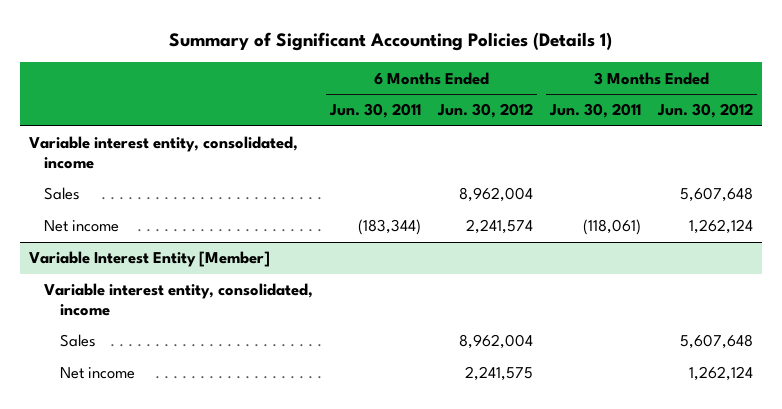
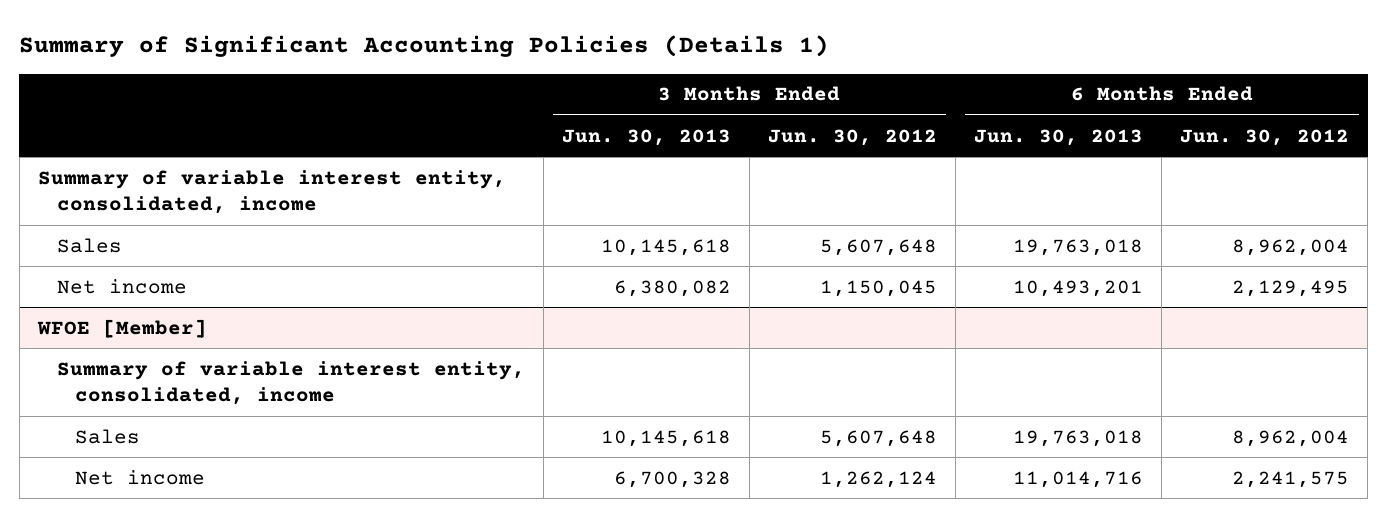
[329,103,422,119] Jun. 30, 2011 -> none
[549,103,642,119] Jun. 30, 2011 -> none
none -> [561,128,731,146] Jun. 30, 2013
none -> [974,128,1144,146] Jun. 30, 2013
[28,136,298,169] Variable interest entity, consolidated, income -> [38,169,507,215] Summary of variable interest entity, consolidated, income
[28,251,270,268] Variable Interest Entity [Member] -> none
[466,219,534,235] 2,241,574 -> [1232,279,1350,297] 2,129,495
[689,219,754,235] 1,262,124 -> [819,279,937,297] 1,150,045
none -> [37,318,208,338] WFOE [Member]
[44,283,314,316] Variable interest entity, consolidated, income -> [56,360,525,406] Summary of variable interest entity, consolidated, income

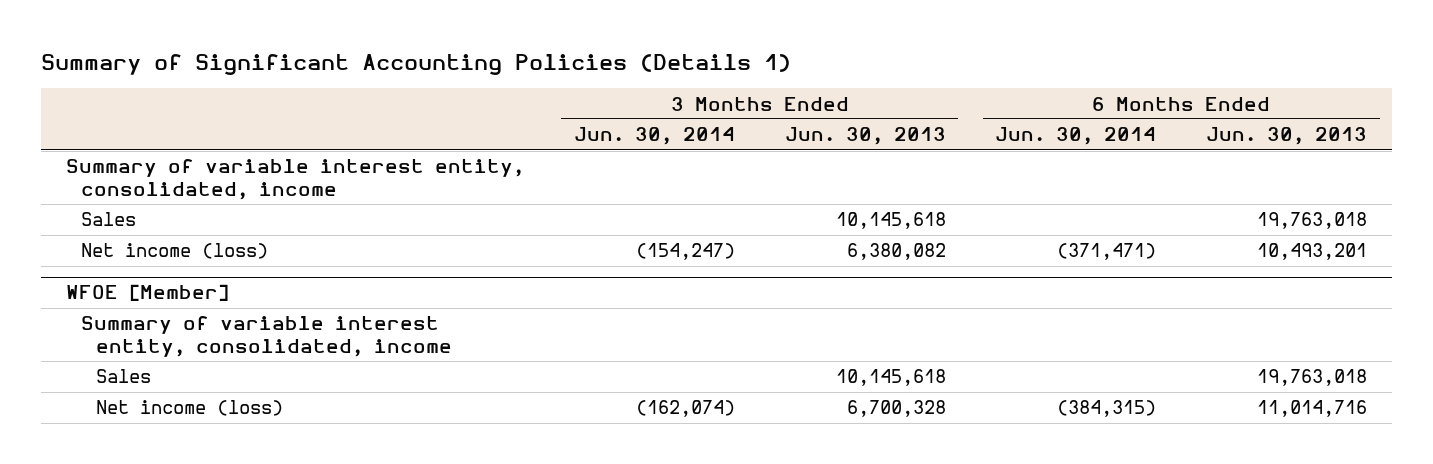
[767,128,937,146] Jun. 30, 2012 -> none
[1180,128,1350,146] Jun. 30, 2012 -> none
none -> [573,127,735,146] Jun. 30, 2014
none -> [995,127,1157,146] Jun. 30, 2014
[56,278,187,294] Net income -> [81,243,269,260] Net income (loss)
[75,469,206,485] Net income -> [96,400,284,417] Net income (loss)

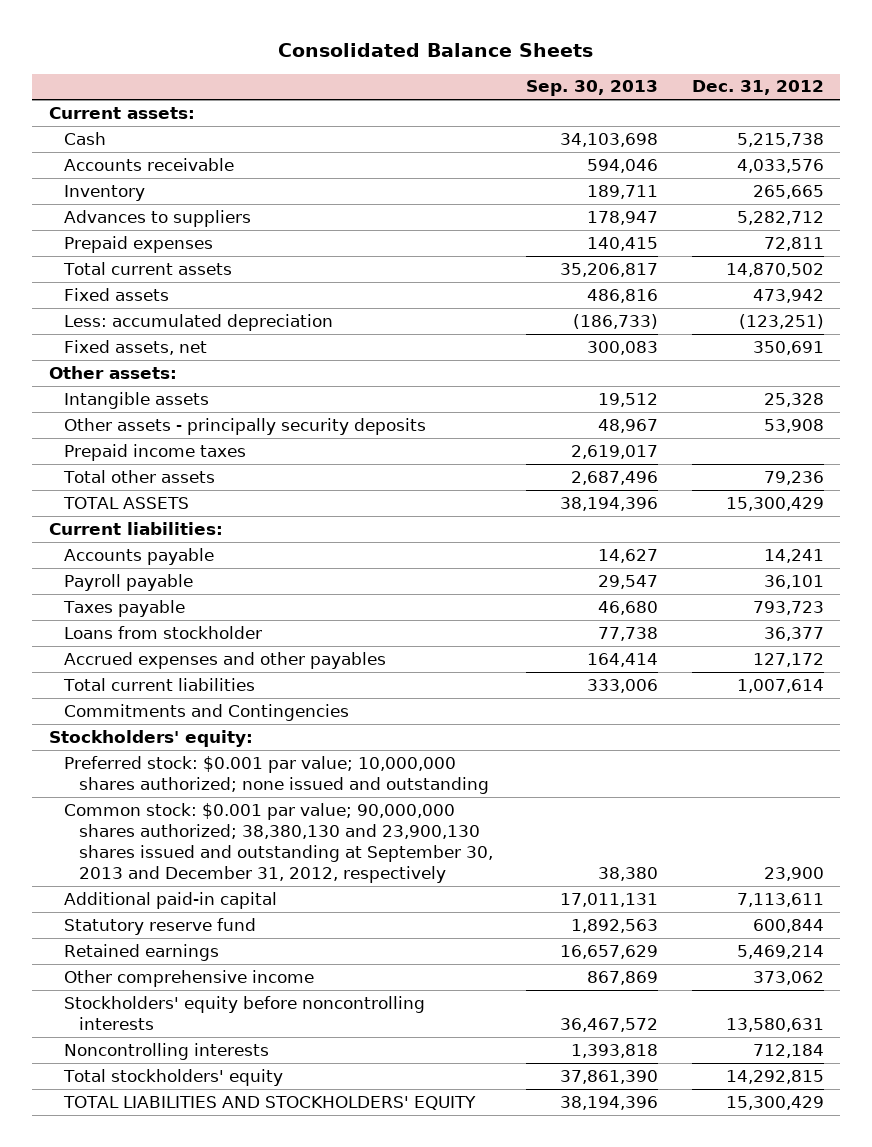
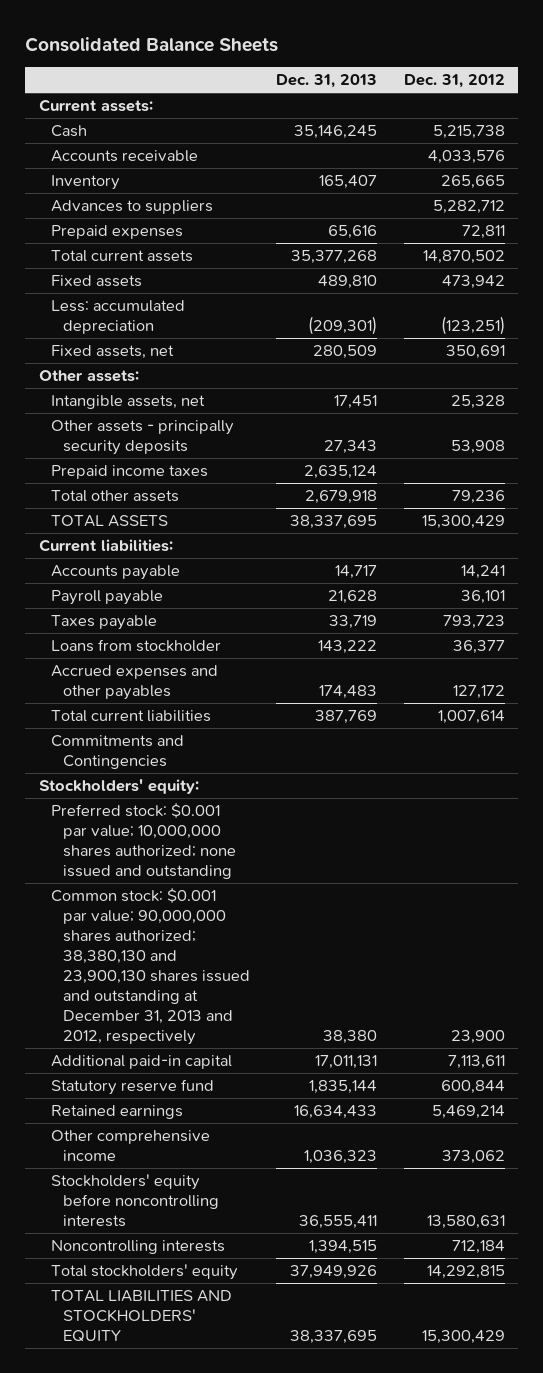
[526,80,659,97] Sep. 30, 2013 -> none
none -> [276,74,378,89] Dec. 31, 2013
[63,391,209,409] Intangible assets -> [50,395,205,410] Intangible assets, net
[63,802,493,883] Common stock: $0.001 par value; 90,000,000 shares authorized; 38,380,130 and 23,900,130 shares issued and outstanding at September 30, 2013 and December 31, 2012, respectively -> [50,888,250,1045] Common stock: $0.001 par value; 90,000,000 shares authorized; 38,380,130 and 23,900,130 shares issued and outstanding at December 31, 2013 and 2012, respectively

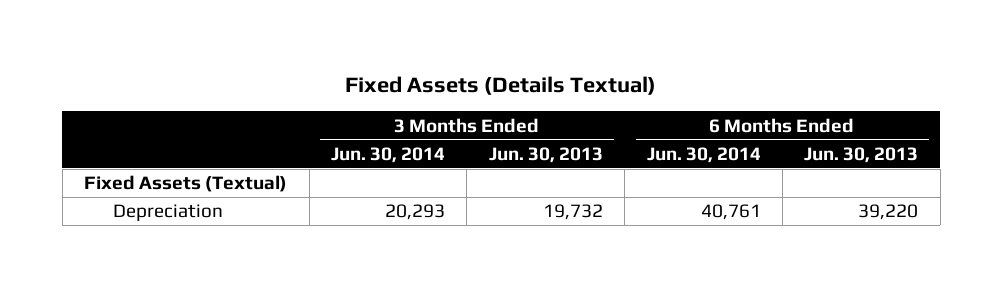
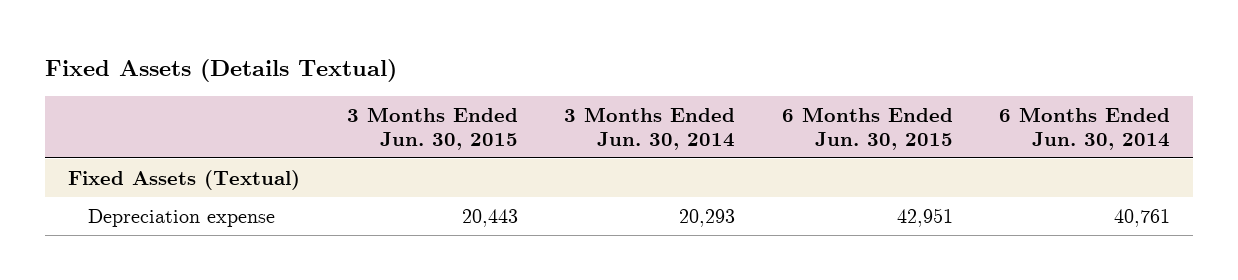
[488,146,603,163] Jun. 30, 2013 -> none
[804,146,919,163] Jun. 30, 2013 -> none
none -> [346,106,518,150] 3 Months Ended Jun. 30, 2015
none -> [781,106,953,150] 6 Months Ended Jun. 30, 2015
[113,204,224,222] Depreciation -> [88,208,276,227] Depreciation expense

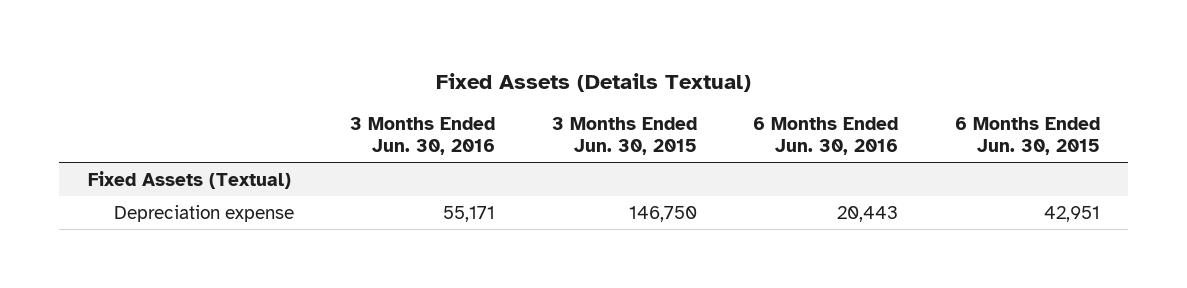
[564,106,736,150] 3 Months Ended Jun. 30, 2014 -> none
[998,106,1170,150] 6 Months Ended Jun. 30, 2014 -> none
none -> [350,117,496,156] 3 Months Ended Jun. 30, 2016
none -> [753,117,899,156] 6 Months Ended Jun. 30, 2016
[461,208,518,227] 20,443 -> [628,205,697,222] 146,750

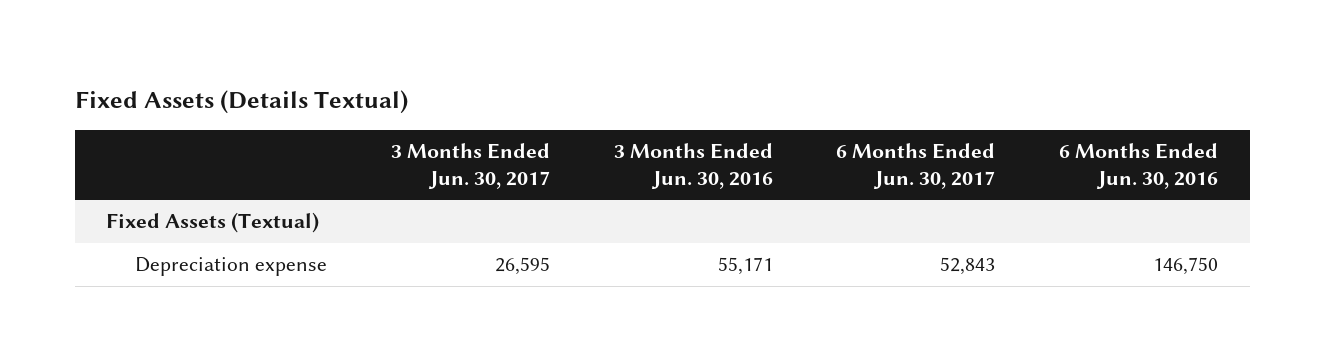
[551,117,697,156] 3 Months Ended Jun. 30, 2015 -> none
[954,117,1100,156] 6 Months Ended Jun. 30, 2015 -> none
none -> [390,143,550,190] 3 Months Ended Jun. 30, 2017
none -> [836,143,996,190] 6 Months Ended Jun. 30, 2017
[837,205,899,222] 20,443 -> [1153,257,1219,276] 146,750

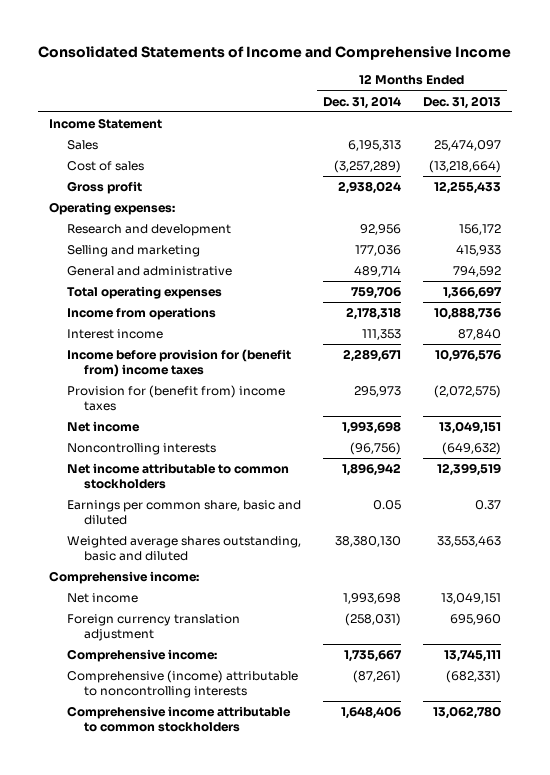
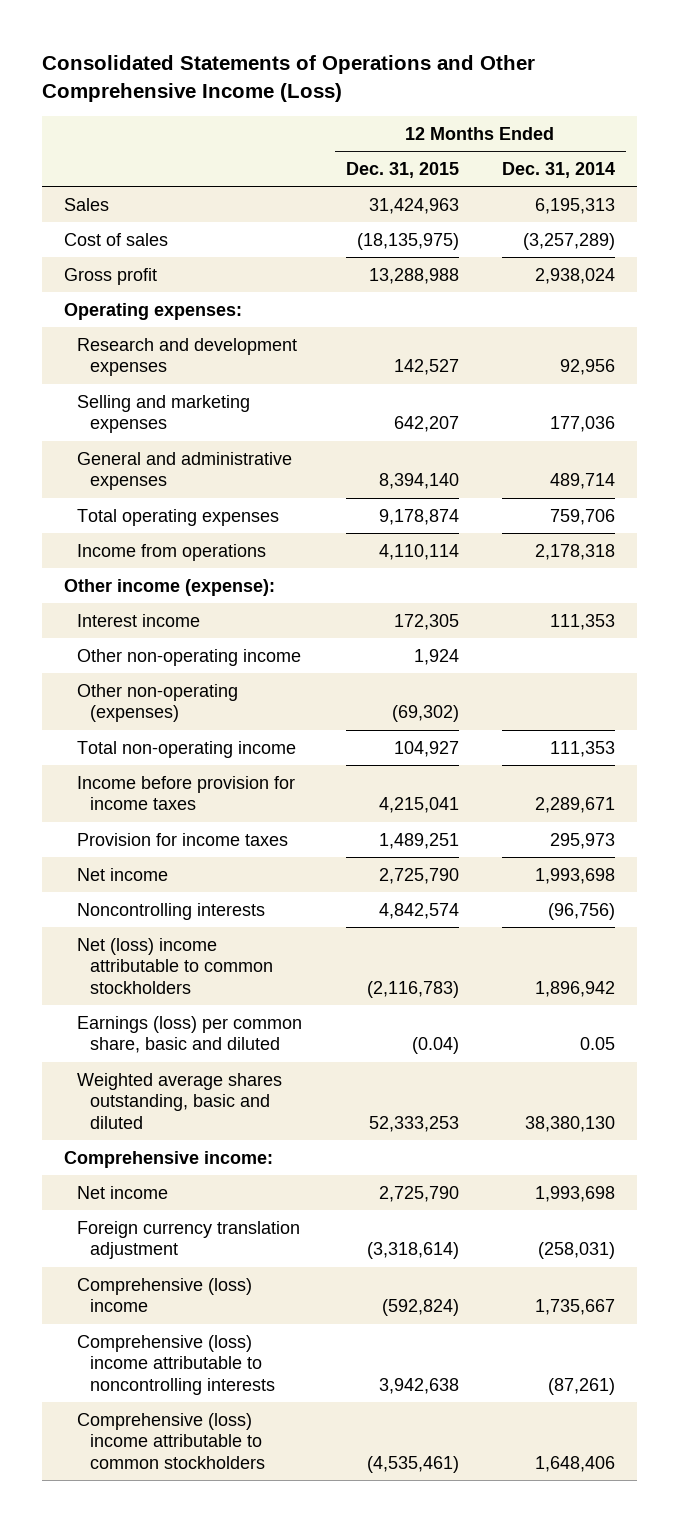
[38,46,512,61] Consolidated Statements of Income and Comprehensive Income -> [42,55,536,102] Consolidated Statements of Operations and Other Comprehensive Income (Loss)
[423,95,502,109] Dec. 31, 2013 -> none
none -> [345,161,459,178] Dec. 31, 2015
[49,118,163,130] Income Statement -> none
[66,224,231,237] Research and development -> [77,337,298,377] Research and development expenses
[66,245,200,258] Selling and marketing -> [77,394,251,434] Selling and marketing expenses
[66,266,232,277] General and administrative -> [77,451,293,491] General and administrative expenses
none -> [64,578,276,596] Other income (expense):
none -> [77,648,302,666] Other non-operating income
none -> [77,683,239,723] Other non-operating (expenses)
none -> [77,740,297,758] Total non-operating income
[66,349,291,378] Income before provision for (benefit from) income taxes -> [77,775,296,811] Income before provision for income taxes
[66,385,285,412] Provision for (benefit from) income taxes -> [77,832,289,846] Provision for income taxes
[66,463,289,490] Net income attributable to common stockholders -> [77,937,274,994] Net (loss) income attributable to common stockholders
[66,500,301,526] Earnings per common share, basic and diluted -> [77,1015,303,1054] Earnings (loss) per common share, basic and diluted
[66,649,217,663] Comprehensive income: -> [77,1277,253,1313] Comprehensive (loss) income
[66,670,298,699] Comprehensive (income) attributable to noncontrolling interests -> [77,1334,276,1395] Comprehensive (loss) income attributable to noncontrolling interests
[66,706,291,733] Comprehensive income attributable to common stockholders -> [77,1412,266,1469] Comprehensive (loss) income attributable to common stockholders

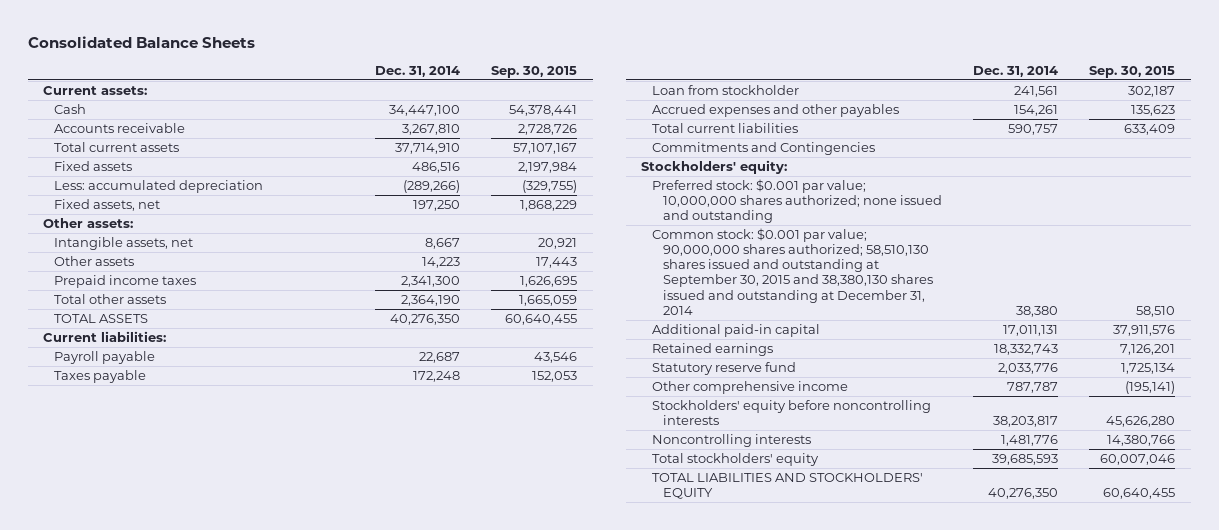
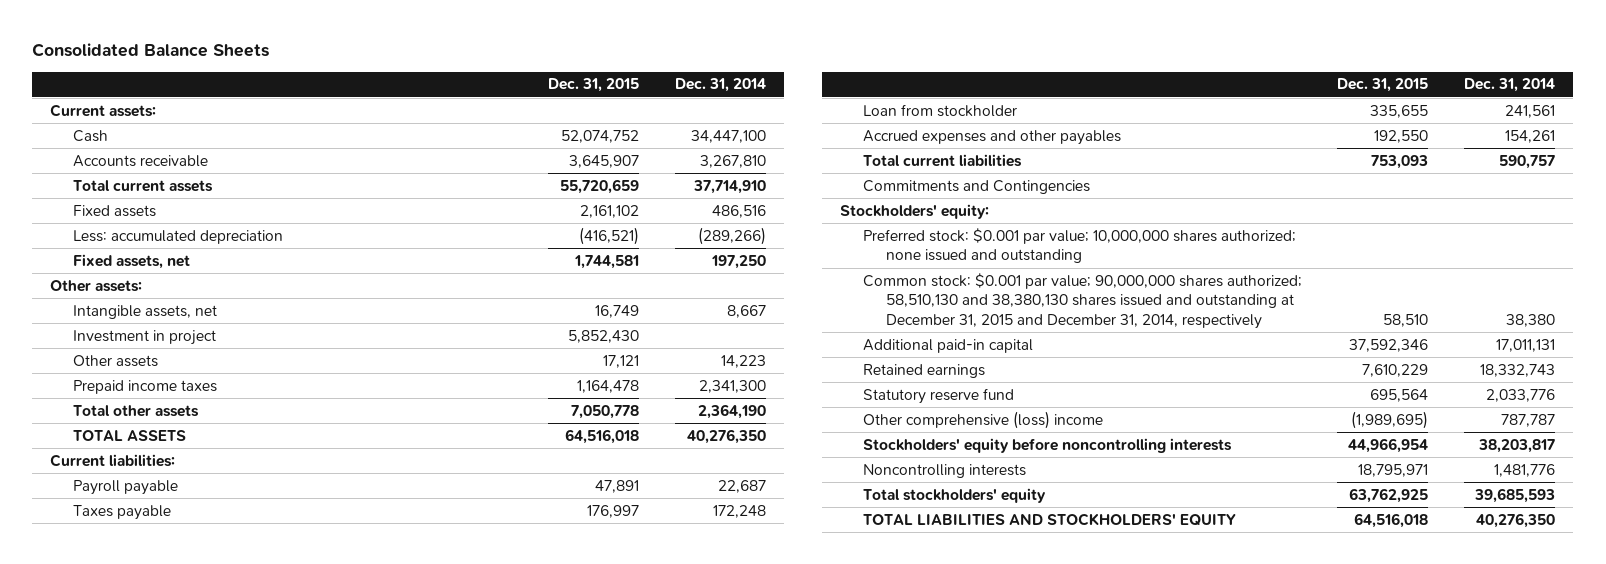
[491,66,578,79] Sep. 30, 2015 -> none
none -> [548,78,640,93] Dec. 31, 2015
none -> [73,329,217,345] Investment in project
[651,228,933,315] Common stock: $0.001 par value; 90,000,000 shares authorized; 58,510,130 shares issued and outstanding at September 30, 2015 and 38,380,130 shares issued and outstanding at December 31, 2014 -> [862,272,1302,329] Common stock: $0.001 par value; 90,000,000 shares authorized; 58,510,130 and 38,380,130 shares issued and outstanding at December 31, 2015 and December 31, 2014, respectively
[651,381,848,395] Other comprehensive income -> [862,410,1103,429] Other comprehensive (loss) income

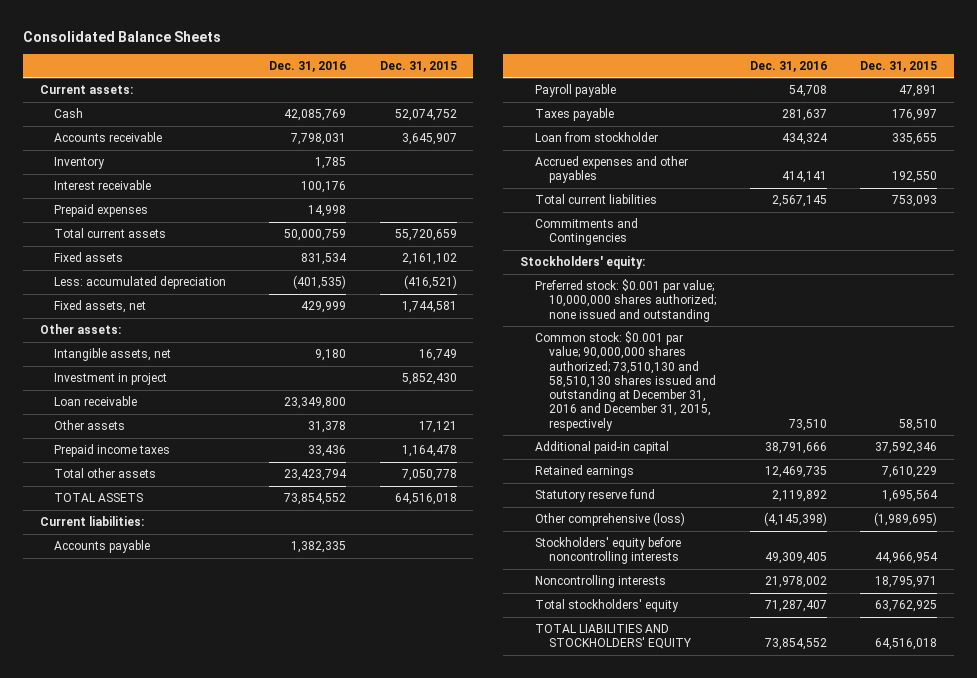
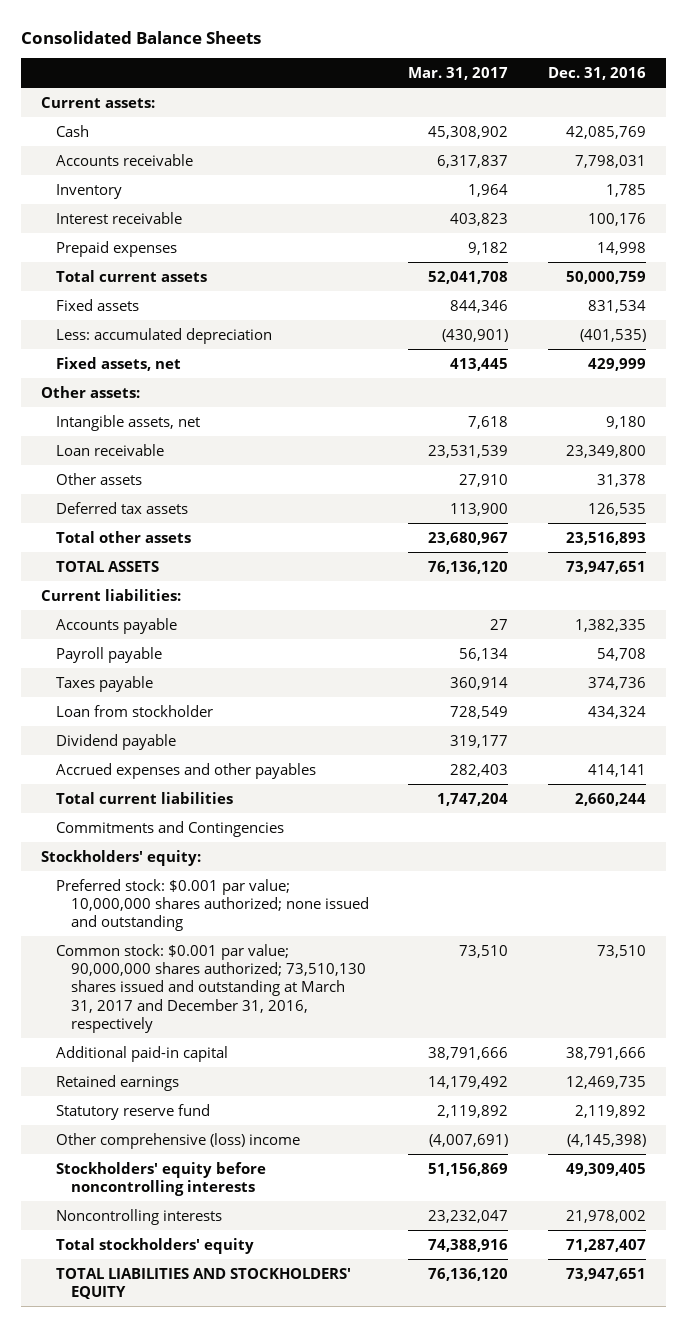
[379,60,457,72] Dec. 31, 2015 -> none
none -> [408,66,509,80] Mar. 31, 2017
[54,373,168,386] Investment in project -> none
[54,444,171,458] Prepaid income taxes -> none
none -> [55,501,188,514] Deferred tax assets
[284,469,348,482] 23,423,794 -> [565,531,646,545] 23,516,893
[284,493,347,506] 73,854,552 -> [565,560,646,574] 73,947,651
[781,109,827,122] 281,637 -> [587,676,646,690] 374,736
none -> [55,733,176,750] Dividend payable
[771,195,827,208] 2,567,145 -> [574,792,646,806] 2,660,244
[534,331,717,431] Common stock: $0.001 par value; 90,000,000 shares authorized; 73,510,130 and 58,510,130 shares issued and outstanding at December 31, 2016 and December 31, 2015, respectively -> [55,943,366,1034] Common stock: $0.001 par value; 90,000,000 shares authorized; 73,510,130 shares issued and outstanding at March 31, 2017 and December 31, 2016, respectively
[534,512,685,527] Other comprehensive (loss) -> [55,1132,300,1149] Other comprehensive (loss) income
[764,638,827,651] 73,854,552 -> [565,1267,646,1281] 73,947,651

